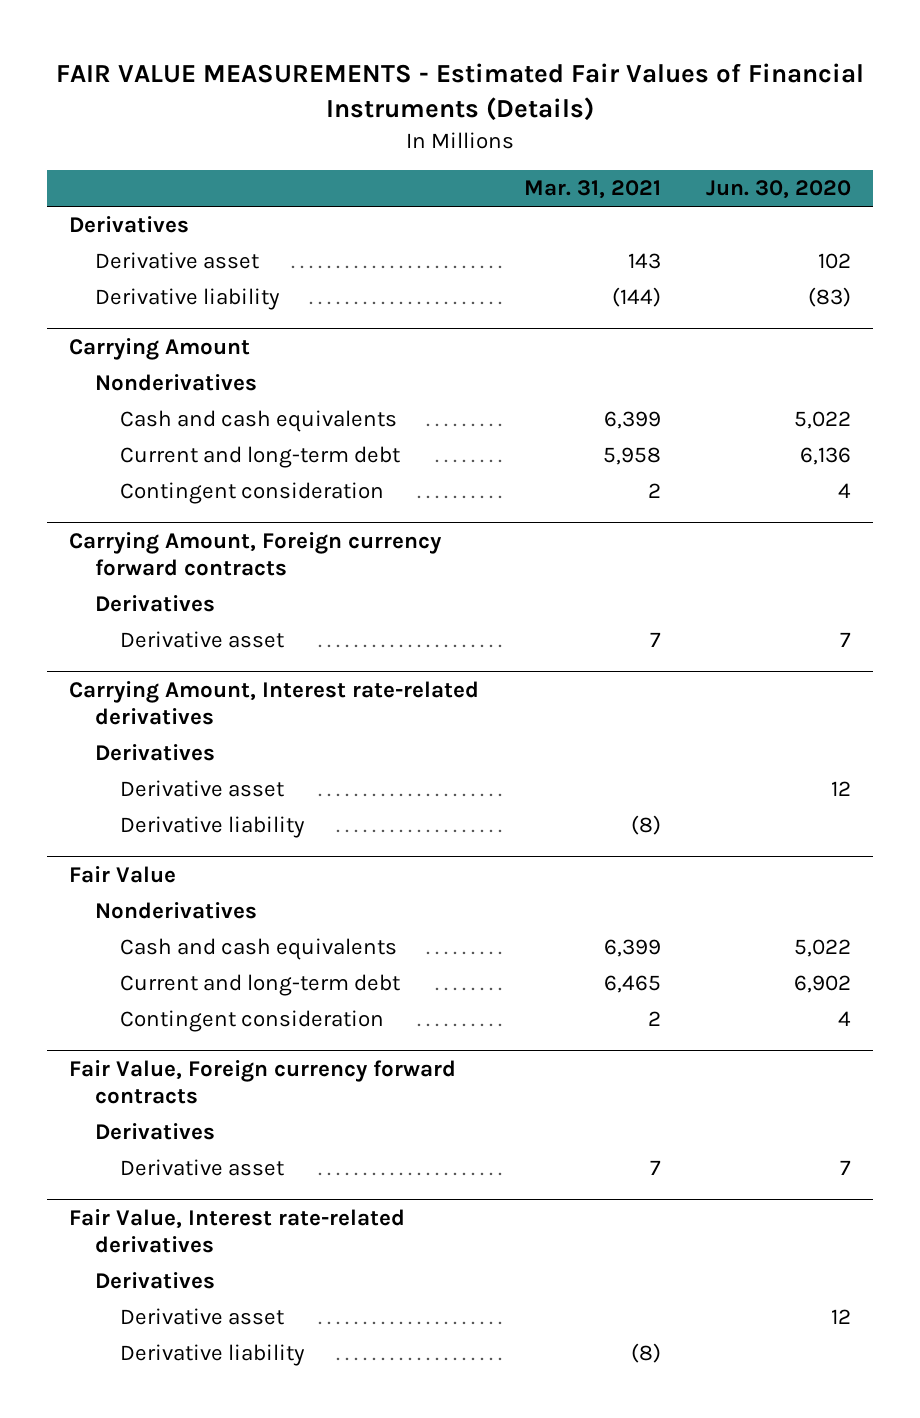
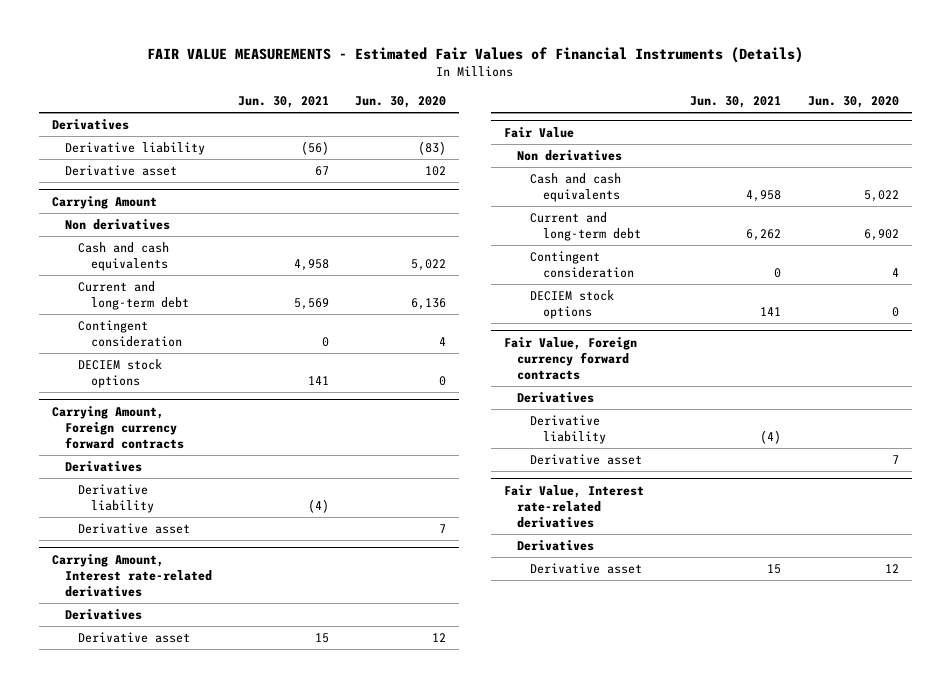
[524,180,662,200] Mar. 31, 2021 -> none
none -> [238,95,330,108] Jun. 30, 2021
[94,252,259,270] Derivative asset -> [65,165,178,177] Derivative asset
[94,374,257,392] Nonderivatives -> [65,219,171,231] Non derivatives
none -> [78,359,163,388] DECIEM stock options
none -> [78,484,155,513] Derivative liability
[119,816,305,839] Derivative liability -> none
[94,902,257,920] Nonderivatives -> [517,150,623,162] Non derivatives
none -> [530,290,615,319] DECIEM stock options
none -> [530,415,607,444] Derivative liability
[119,1344,305,1367] Derivative liability -> none

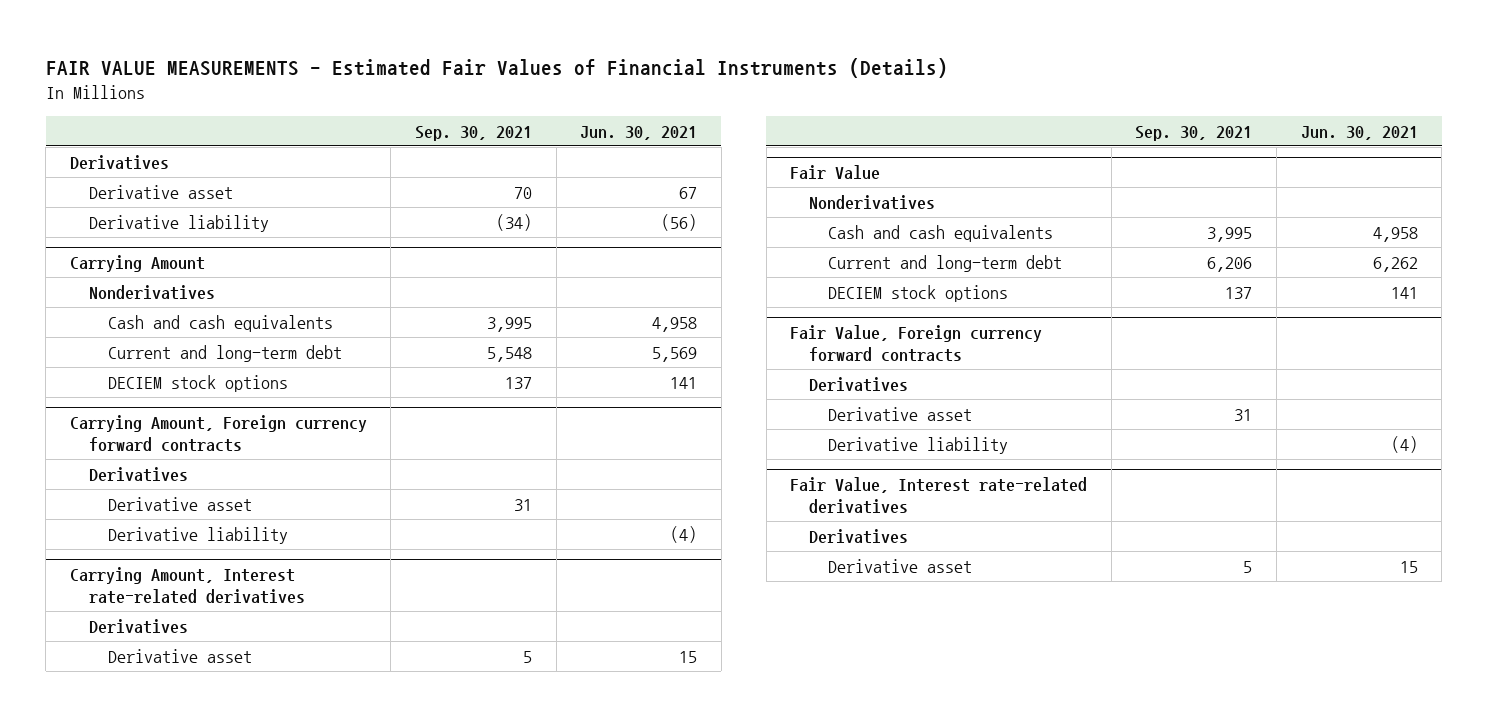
[355,95,447,108] Jun. 30, 2020 -> none
none -> [415,125,533,141] Sep. 30, 2021
[65,142,206,156] Derivative liability -> [88,214,269,232] Derivative liability
[65,219,171,231] Non derivatives -> [88,284,215,300] Nonderivatives
[78,320,183,347] Contingent consideration -> none
[78,484,155,513] Derivative liability -> [107,526,288,544] Derivative liability
[517,150,623,162] Non derivatives -> [809,194,936,210] Nonderivatives
[530,251,635,278] Contingent consideration -> none
[530,415,607,444] Derivative liability -> [828,436,1009,454] Derivative liability

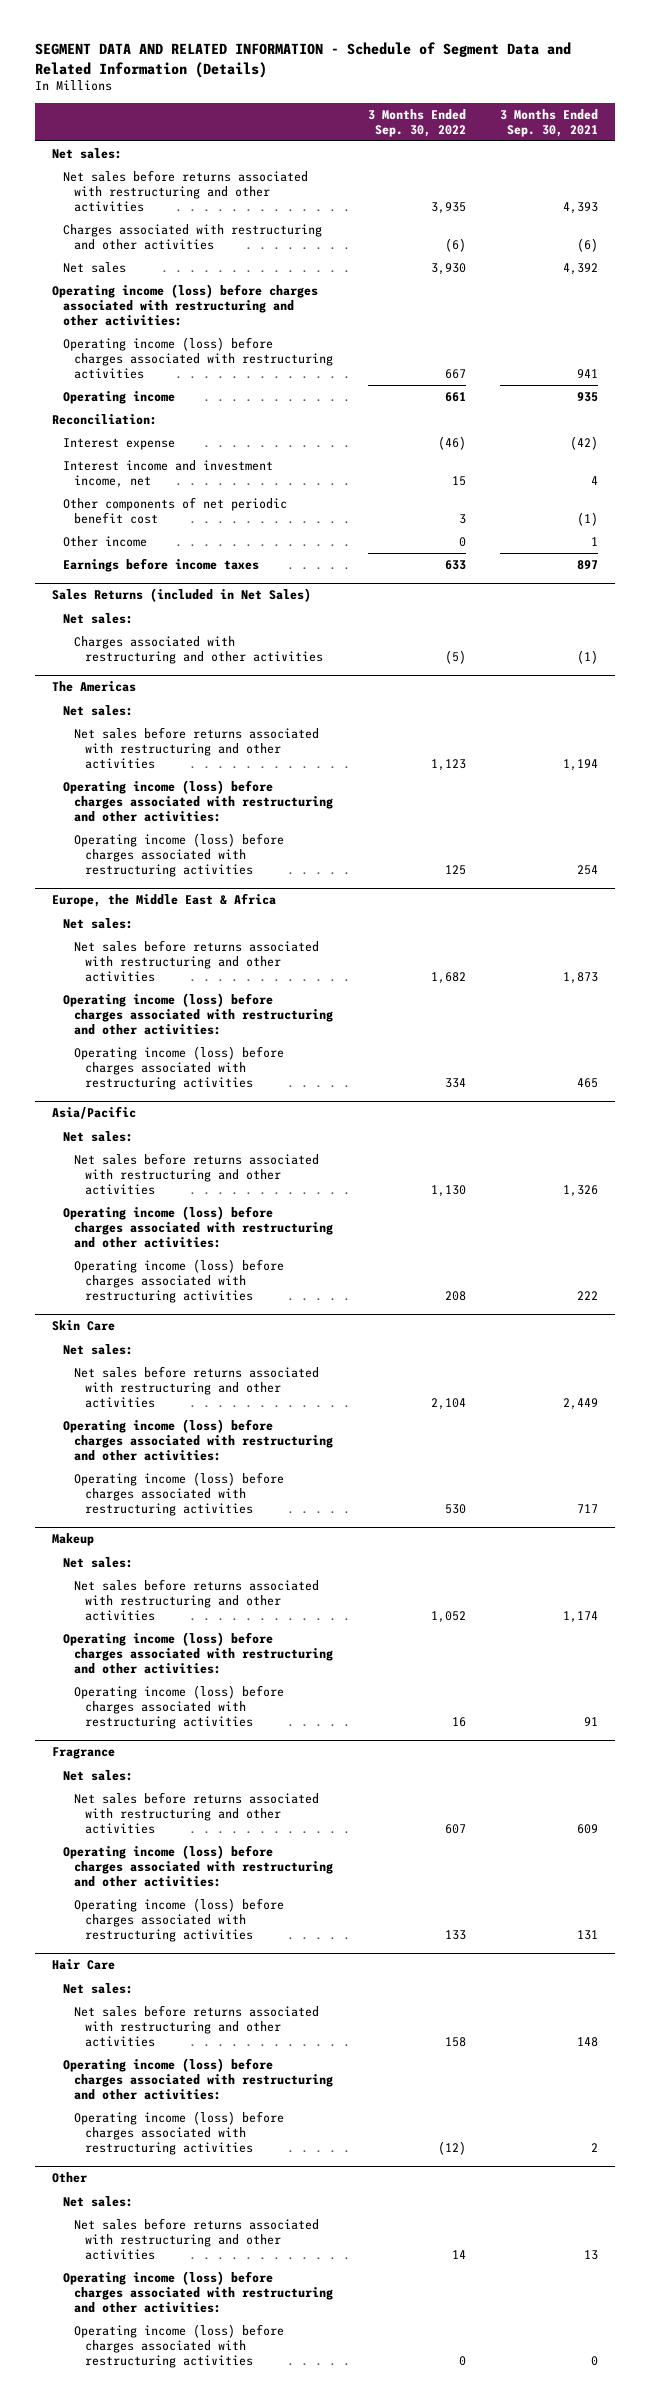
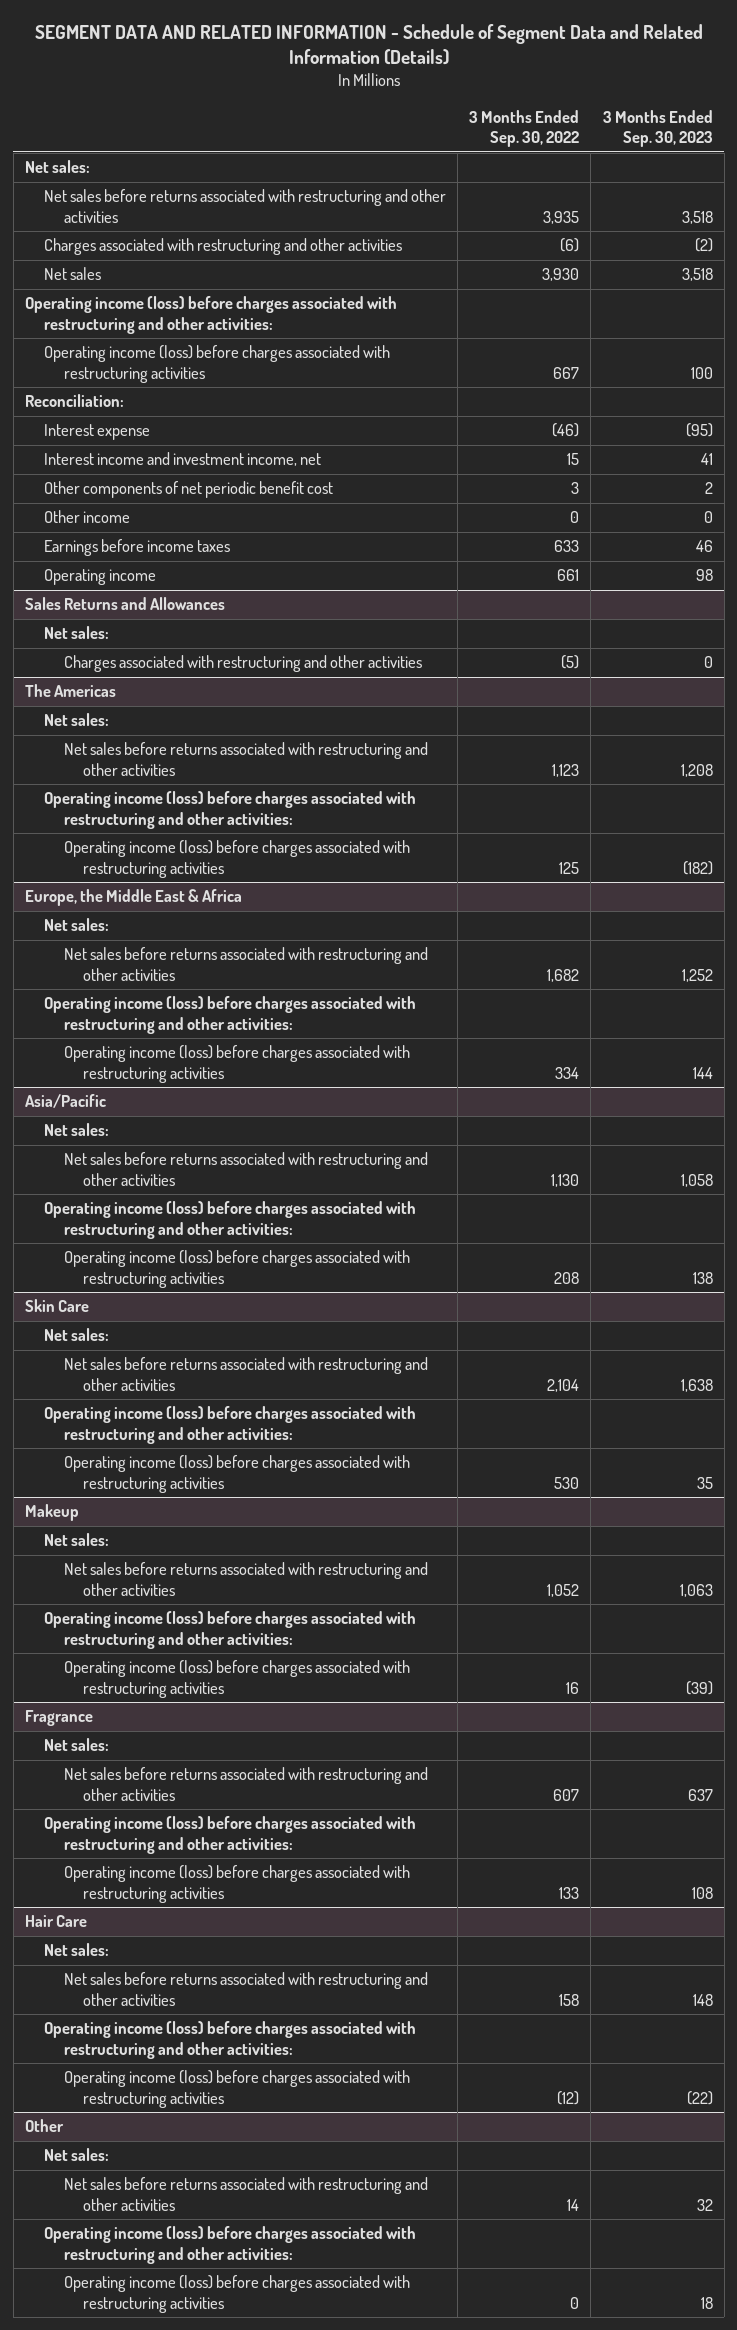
[499,108,598,137] 3 Months Ended Sep. 30, 2021 -> none
none -> [602,109,713,148] 3 Months Ended Sep. 30, 2023
[63,390,176,404] Operating income -> [44,569,157,586] Operating income
[52,588,312,603] Sales Returns (included in Net Sales) -> [24,597,225,611] Sales Returns and Allowances

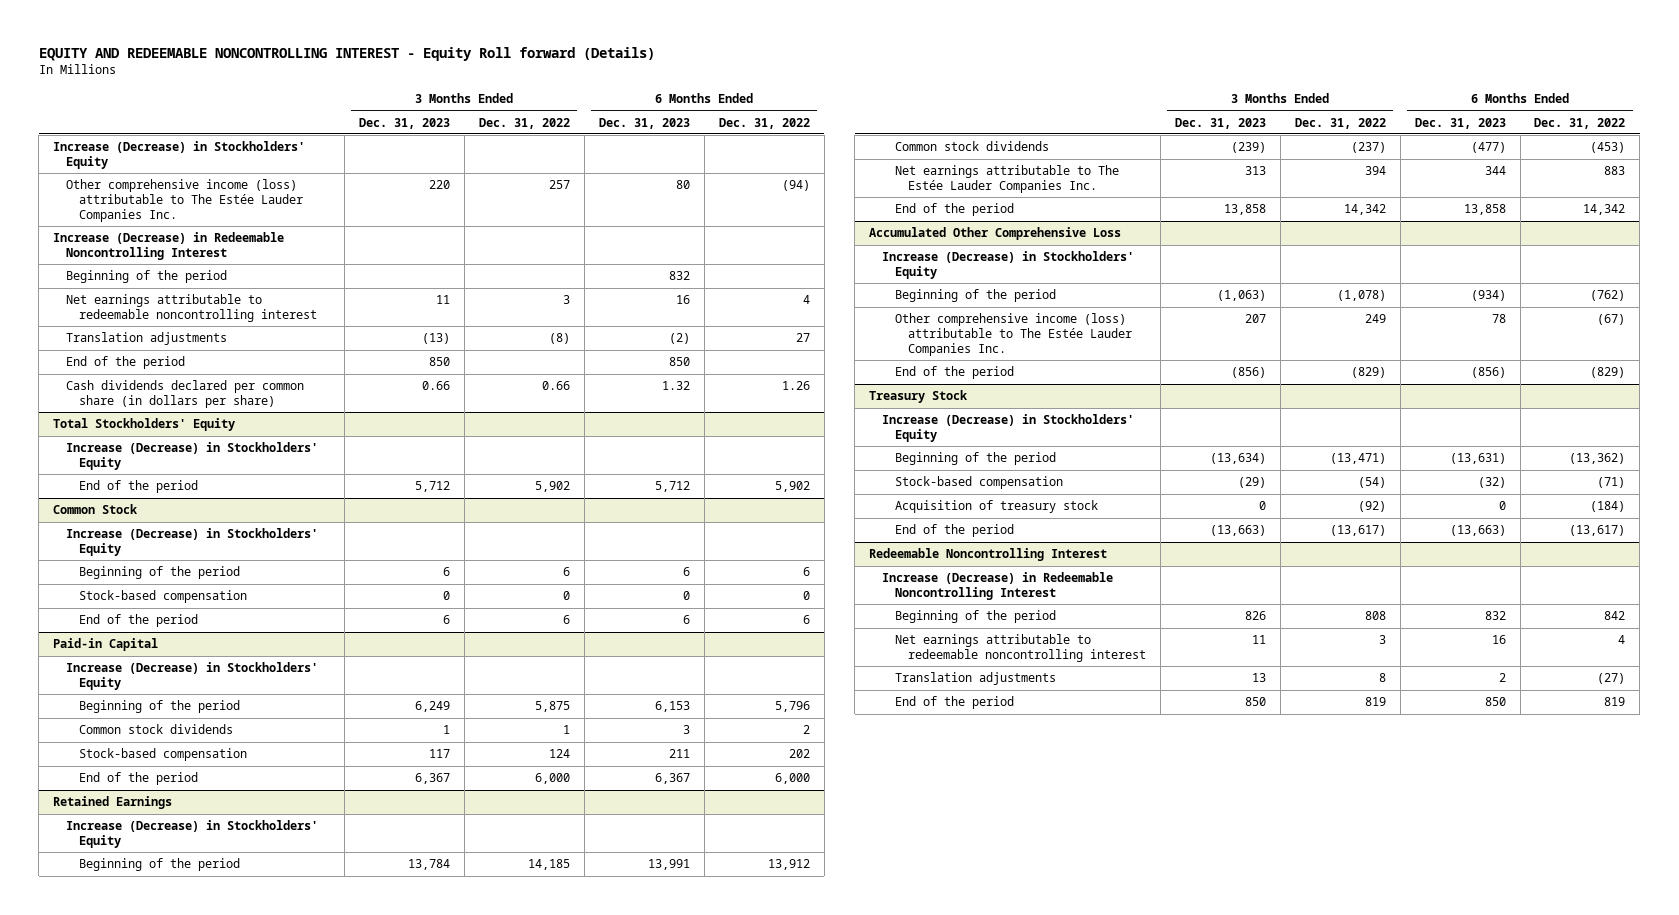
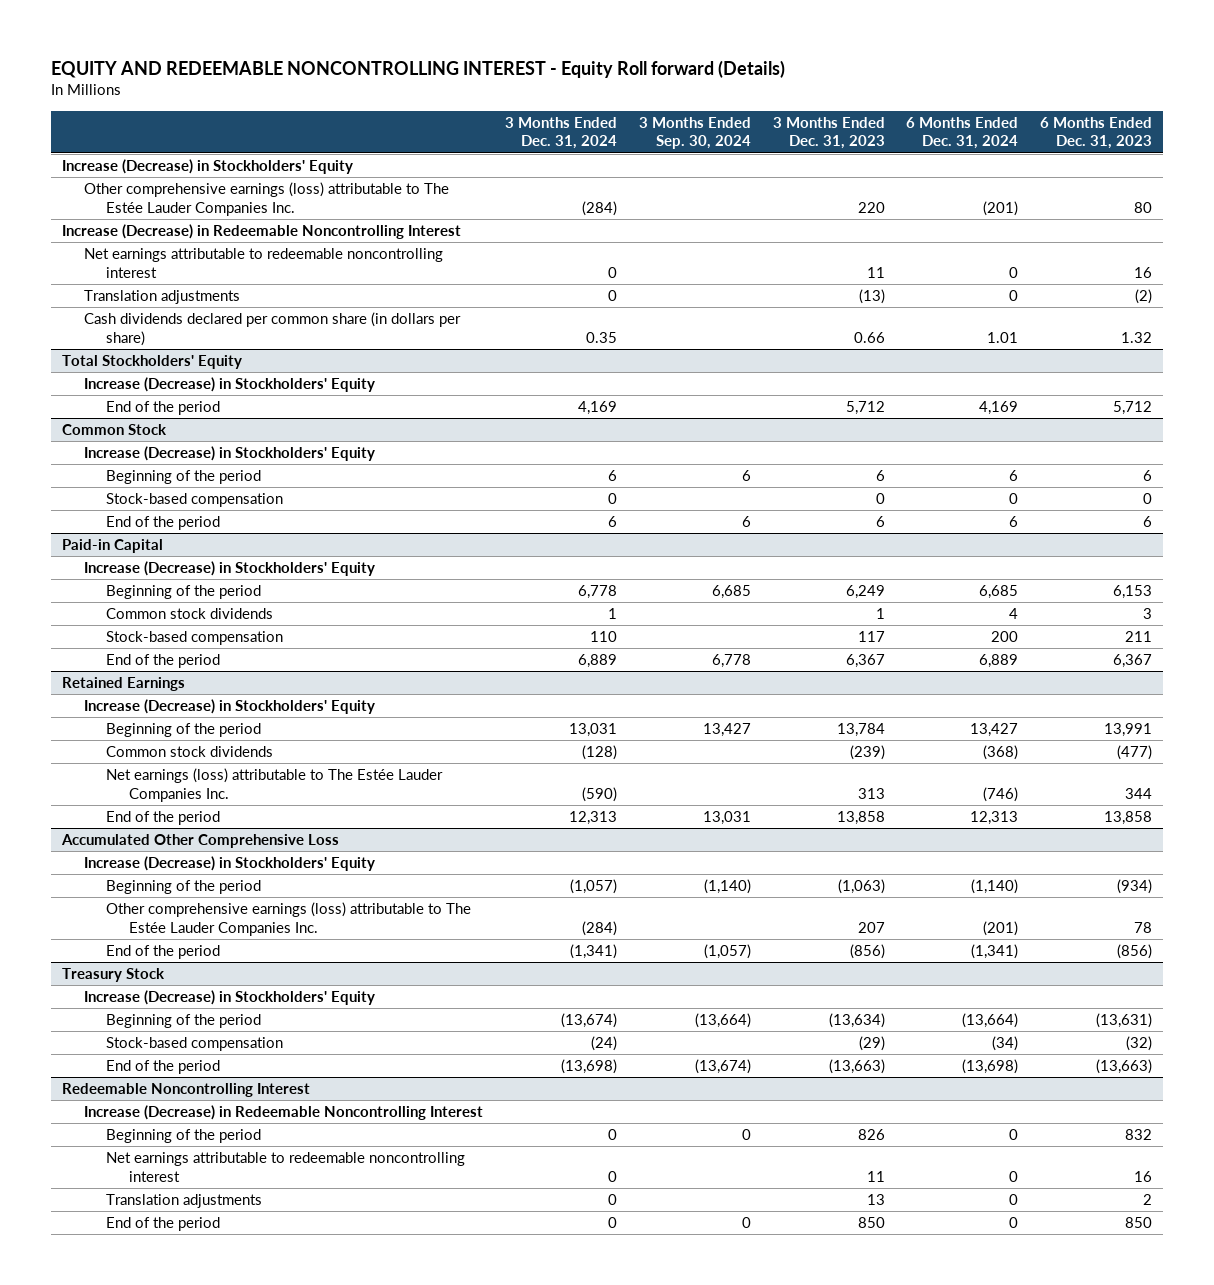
[478,117,570,129] Dec. 31, 2022 -> none
[718,117,810,129] Dec. 31, 2022 -> none
none -> [505,116,618,150] 3 Months Ended Dec. 31, 2024
none -> [638,116,751,150] 3 Months Ended Sep. 30, 2024
none -> [906,116,1019,150] 6 Months Ended Dec. 31, 2024
[66,179,303,222] Other comprehensive income (loss) attributable to The Estée Lauder Companies Inc. -> [84,182,450,216] Other comprehensive earnings (loss) attributable to The Estée Lauder Companies Inc.
[66,270,228,284] Beginning of the period -> none
[66,356,186,370] End of the period -> none
[894,165,1119,193] Net earnings attributable to The Estée Lauder Companies Inc. -> [106,768,444,802] Net earnings (loss) attributable to The Estée Lauder Companies Inc.
[894,313,1132,356] Other comprehensive income (loss) attributable to The Estée Lauder Companies Inc. -> [106,902,472,936] Other comprehensive earnings (loss) attributable to The Estée Lauder Companies Inc.
[894,500,1098,514] Acquisition of treasury stock -> none

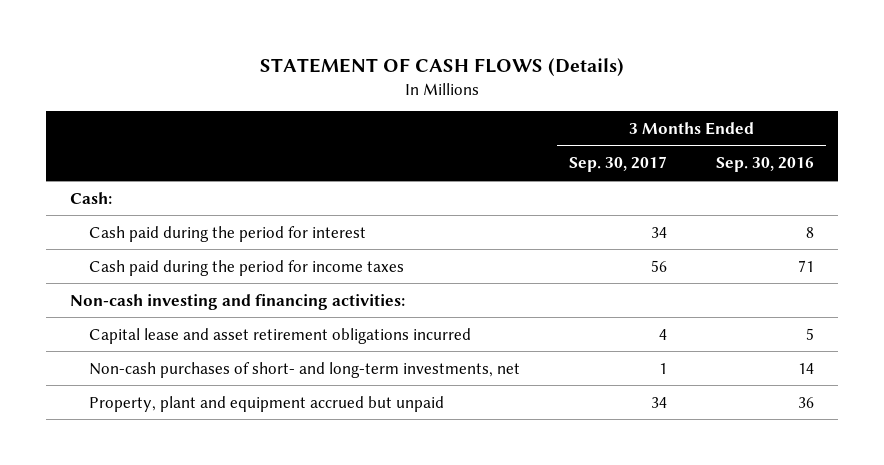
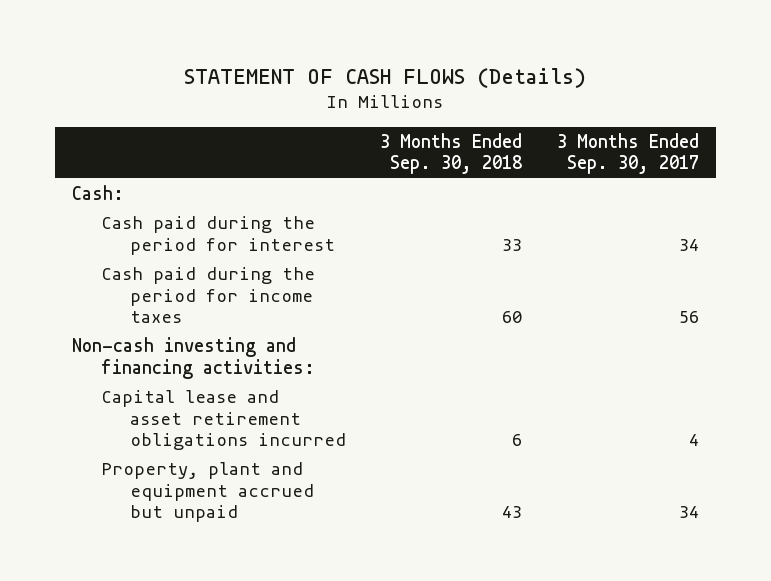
[715,157,814,173] Sep. 30, 2016 -> none
none -> [380,132,523,175] 3 Months Ended Sep. 30, 2018
[89,361,521,378] Non-cash purchases of short- and long-term investments, net -> none

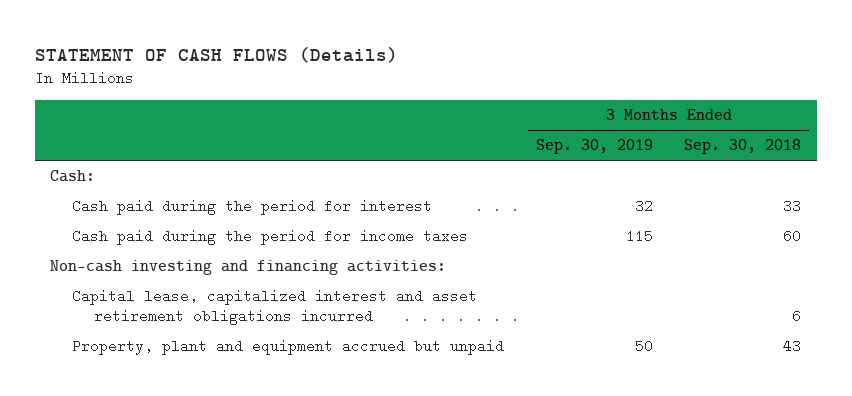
[556,132,699,175] 3 Months Ended Sep. 30, 2017 -> none
none -> [535,139,653,155] Sep. 30, 2019
[101,390,347,451] Capital lease and asset retirement obligations incurred -> [72,289,478,326] Capital lease, capitalized interest and asset retirement obligations incurred

